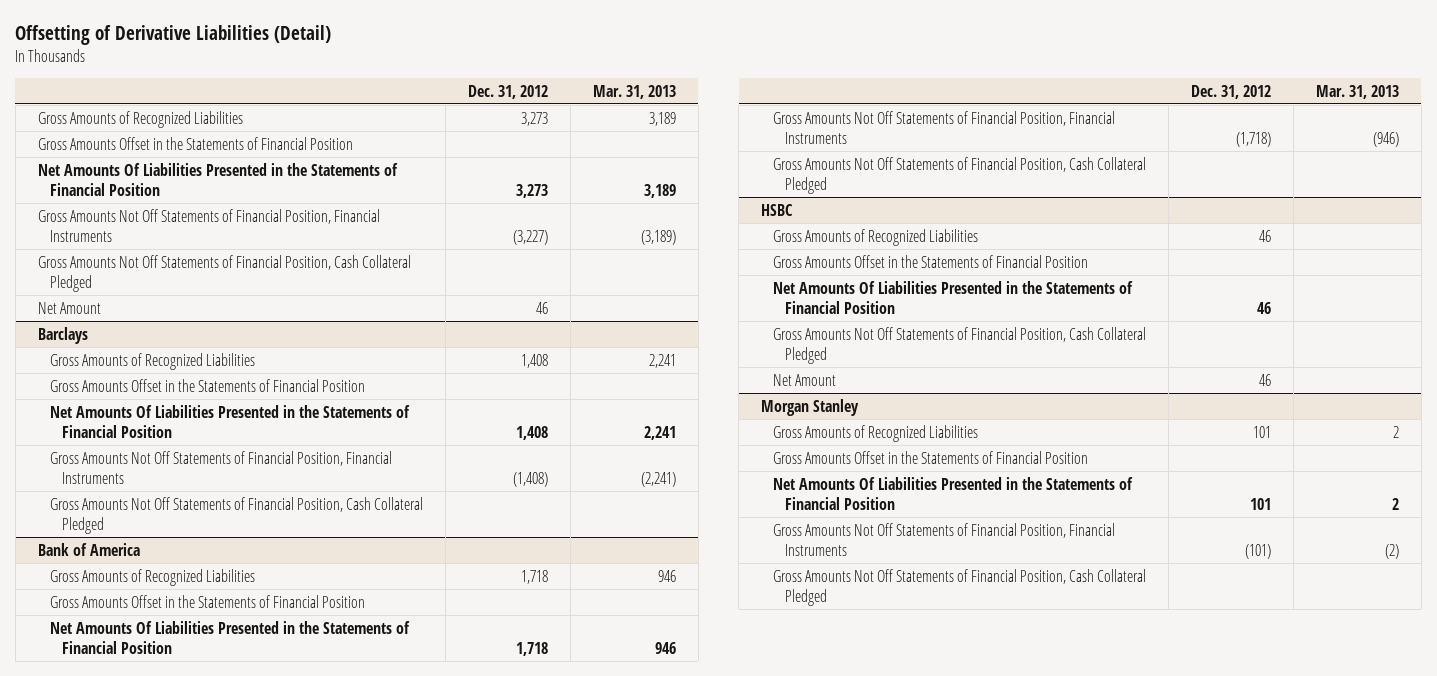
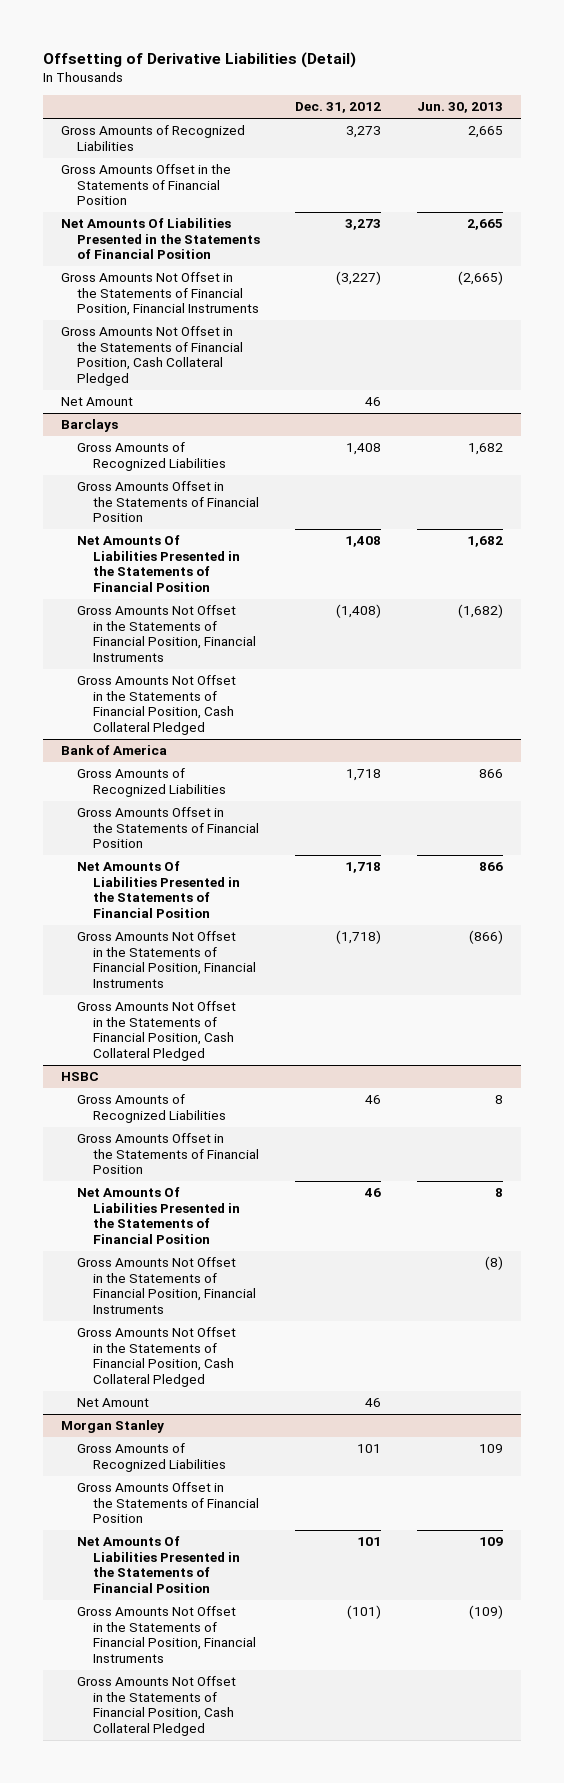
[592,84,676,99] Mar. 31, 2013 -> none
none -> [417,102,504,114] Jun. 30, 2013
[37,208,380,242] Gross Amounts Not Off Statements of Financial Position, Financial Instruments -> [60,272,259,317] Gross Amounts Not Offset in the Statements of Financial Position, Financial Instruments
[37,254,411,292] Gross Amounts Not Off Statements of Financial Position, Cash Collateral Pledged -> [60,326,243,387] Gross Amounts Not Offset in the Statements of Financial Position, Cash Collateral Pledged
[49,450,392,484] Gross Amounts Not Off Statements of Financial Position, Financial Instruments -> [76,605,256,663] Gross Amounts Not Offset in the Statements of Financial Position, Financial Instruments
[49,496,423,534] Gross Amounts Not Off Statements of Financial Position, Cash Collateral Pledged -> [76,675,236,736] Gross Amounts Not Offset in the Statements of Financial Position, Cash Collateral Pledged
[772,110,1115,144] Gross Amounts Not Off Statements of Financial Position, Financial Instruments -> [76,931,256,989] Gross Amounts Not Offset in the Statements of Financial Position, Financial Instruments
[772,156,1146,194] Gross Amounts Not Off Statements of Financial Position, Cash Collateral Pledged -> [76,1001,236,1062] Gross Amounts Not Offset in the Statements of Financial Position, Cash Collateral Pledged
none -> [76,1257,256,1315] Gross Amounts Not Offset in the Statements of Financial Position, Financial Instruments
[772,326,1146,364] Gross Amounts Not Off Statements of Financial Position, Cash Collateral Pledged -> [76,1327,236,1388] Gross Amounts Not Offset in the Statements of Financial Position, Cash Collateral Pledged
[772,522,1115,556] Gross Amounts Not Off Statements of Financial Position, Financial Instruments -> [76,1606,256,1664] Gross Amounts Not Offset in the Statements of Financial Position, Financial Instruments
[772,568,1146,606] Gross Amounts Not Off Statements of Financial Position, Cash Collateral Pledged -> [76,1676,236,1737] Gross Amounts Not Offset in the Statements of Financial Position, Cash Collateral Pledged

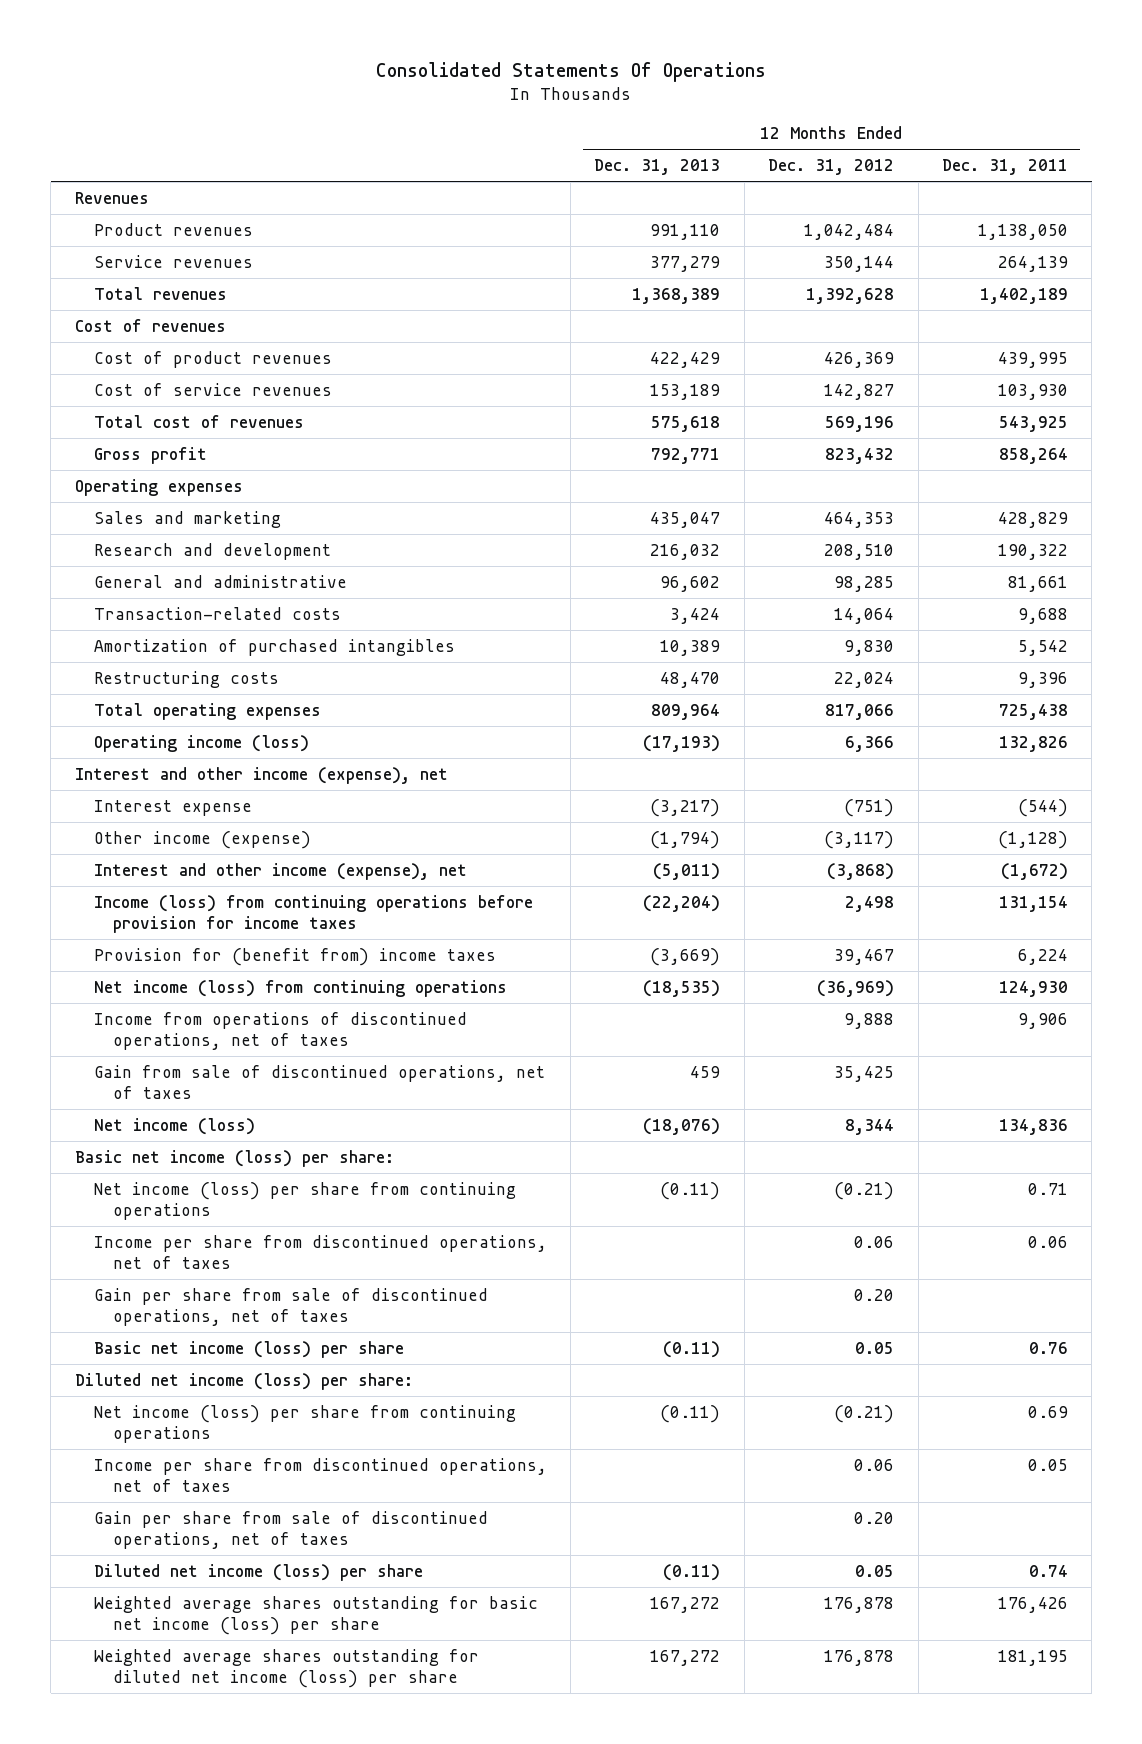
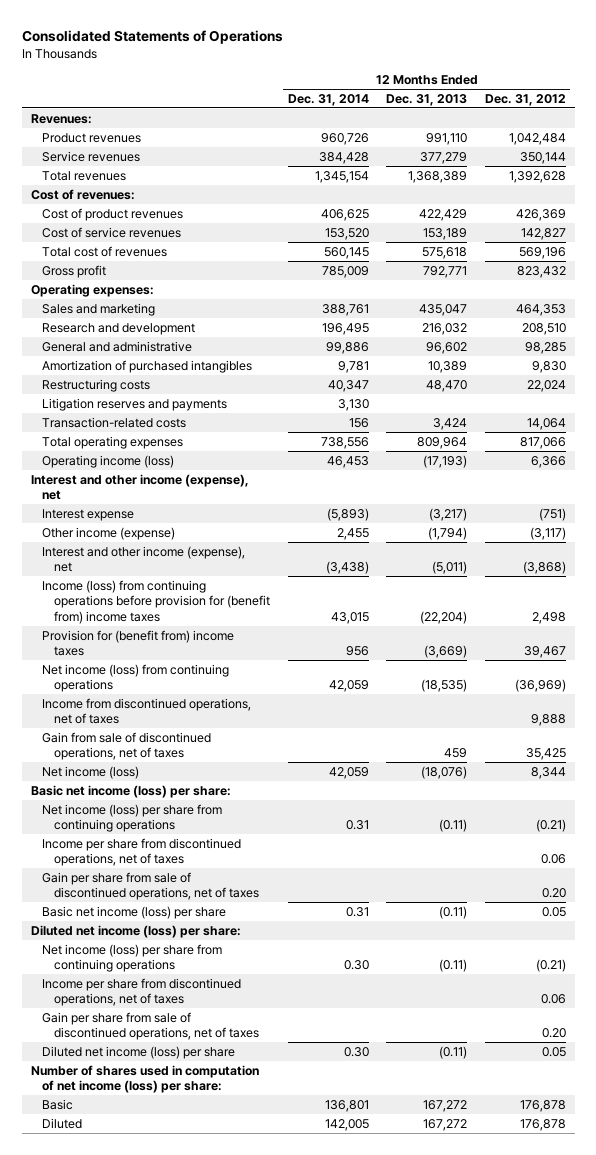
[376,62,767,83] Consolidated Statements Of Operations -> [21,30,283,45] Consolidated Statements of Operations
[941,159,1068,176] Dec. 31, 2011 -> none
none -> [287,93,369,106] Dec. 31, 2014
[74,191,149,204] Revenues -> [30,113,92,124] Revenues:
[74,318,226,332] Cost of revenues -> [30,188,135,200] Cost of revenues:
[74,478,243,496] Operating expenses -> [30,283,154,297] Operating expenses:
none -> [42,397,228,411] Litigation reserves and payments
[93,606,341,620] Transaction-related costs -> [42,416,187,428] Transaction-related costs
[93,894,533,933] Income (loss) from continuing operations before provision for income taxes -> [42,579,271,625] Income (loss) from continuing operations before provision for (benefit from) income taxes
[93,1011,467,1050] Income from operations of discontinued operations, net of taxes -> [42,697,252,725] Income from discontinued operations, net of taxes
none -> [30,1064,259,1094] Number of shares used in computation of net income (loss) per share:
[93,1595,538,1635] Weighted average shares outstanding for basic net income (loss) per share -> [42,1098,74,1110] Basic
[93,1648,479,1688] Weighted average shares outstanding for diluted net income (loss) per share -> [42,1117,83,1129] Diluted

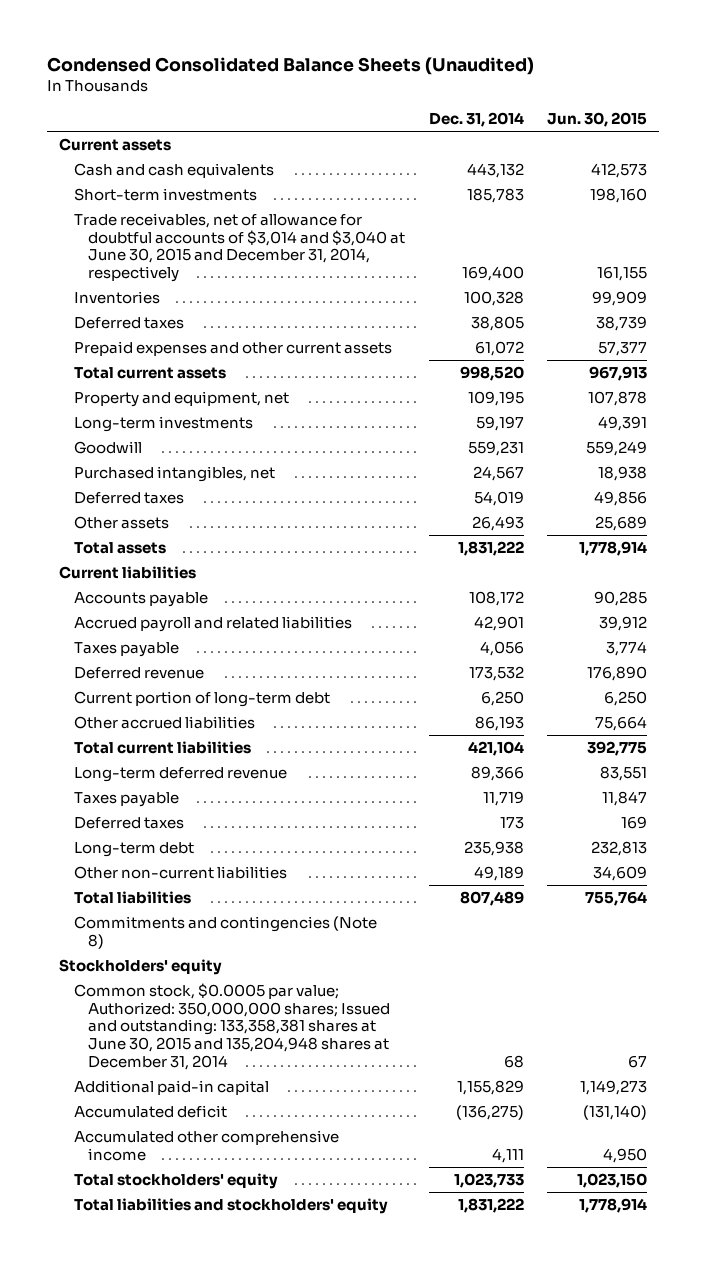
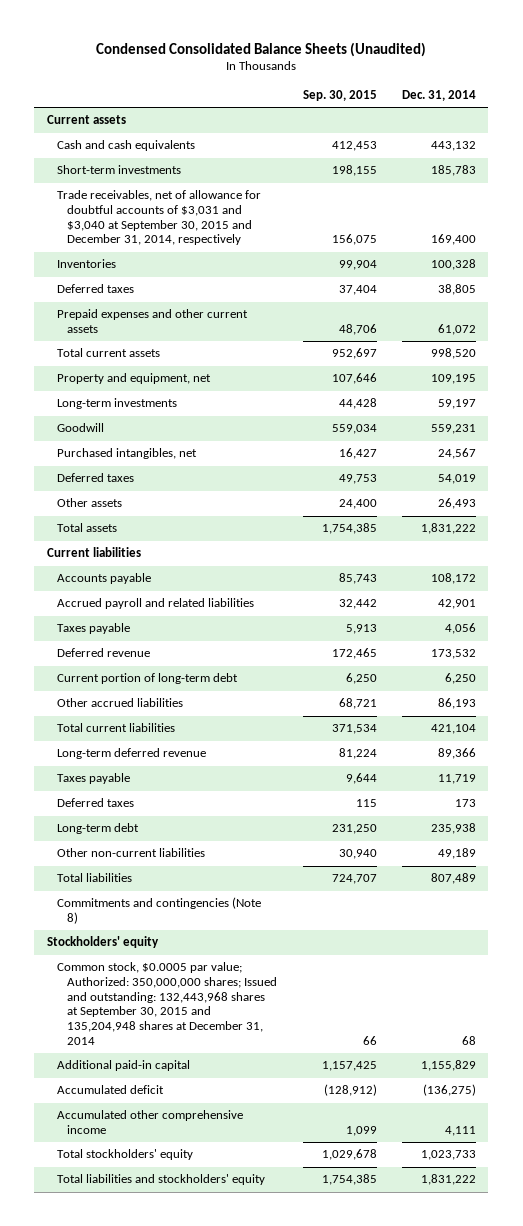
[547,112,648,128] Jun. 30, 2015 -> none
none -> [302,90,377,102] Sep. 30, 2015
[73,213,406,283] Trade receivables, net of allowance for doubtful accounts of $3,014 and $3,040 at June 30, 2015 and December 31, 2014, respectively -> [57,190,262,246] Trade receivables, net of allowance for doubtful accounts of $3,031 and $3,040 at September 30, 2015 and December 31, 2014, respectively
[73,983,391,1070] Common stock, $0.0005 par value; Authorized: 350,000,000 shares; Issued and outstanding: 133,358,381 shares at June 30, 2015 and 135,204,948 shares at December 31, 2014 -> [57,962,278,1045] Common stock, $0.0005 par value; Authorized: 350,000,000 shares; Issued and outstanding: 132,443,968 shares at September 30, 2015 and 135,204,948 shares at December 31, 2014

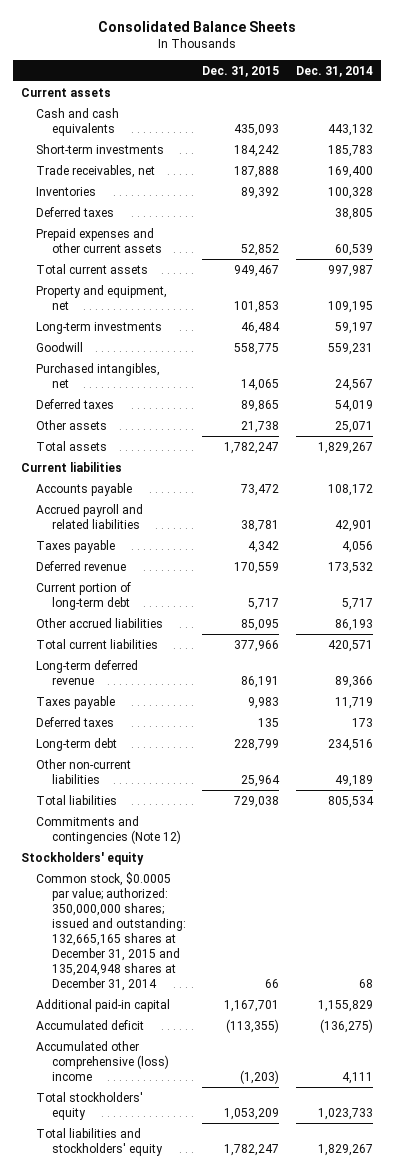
[96,41,427,57] Condensed Consolidated Balance Sheets (Unaudited) -> [97,20,296,32] Consolidated Balance Sheets
[302,90,377,102] Sep. 30, 2015 -> none
none -> [202,65,280,77] Dec. 31, 2015
[57,190,262,246] Trade receivables, net of allowance for doubtful accounts of $3,031 and $3,040 at September 30, 2015 and December 31, 2014, respectively -> [36,164,156,178] Trade receivables, net
[437,323,476,335] 61,072 -> [334,243,373,256] 60,539
[430,348,476,360] 998,520 -> [327,264,373,277] 997,987
[437,498,476,510] 26,493 -> [334,420,373,433] 25,071
[420,523,476,535] 1,831,222 -> [317,441,373,454] 1,829,267
[444,673,476,685] 6,250 -> [341,597,373,610] 5,717
[430,724,476,735] 421,104 -> [327,639,373,652] 420,571
[430,823,476,835] 235,938 -> [327,738,373,751] 234,516
[430,873,476,885] 807,489 -> [327,795,374,808] 805,534
[57,897,262,924] Commitments and contingencies (Note 8) -> [36,815,181,844] Commitments and contingencies (Note 12)
[57,962,278,1045] Common stock, $0.0005 par value; Authorized: 350,000,000 shares; Issued and outstanding: 132,443,968 shares at September 30, 2015 and 135,204,948 shares at December 31, 2014 -> [36,871,186,992] Common stock, $0.0005 par value; authorized: 350,000,000 shares; issued and outstanding: 132,665,165 shares at December 31, 2015 and 135,204,948 shares at December 31, 2014
[57,1110,244,1134] Accumulated other comprehensive income -> [36,1040,169,1081] Accumulated other comprehensive (loss) income
[420,1174,476,1186] 1,831,222 -> [317,1143,373,1156] 1,829,267

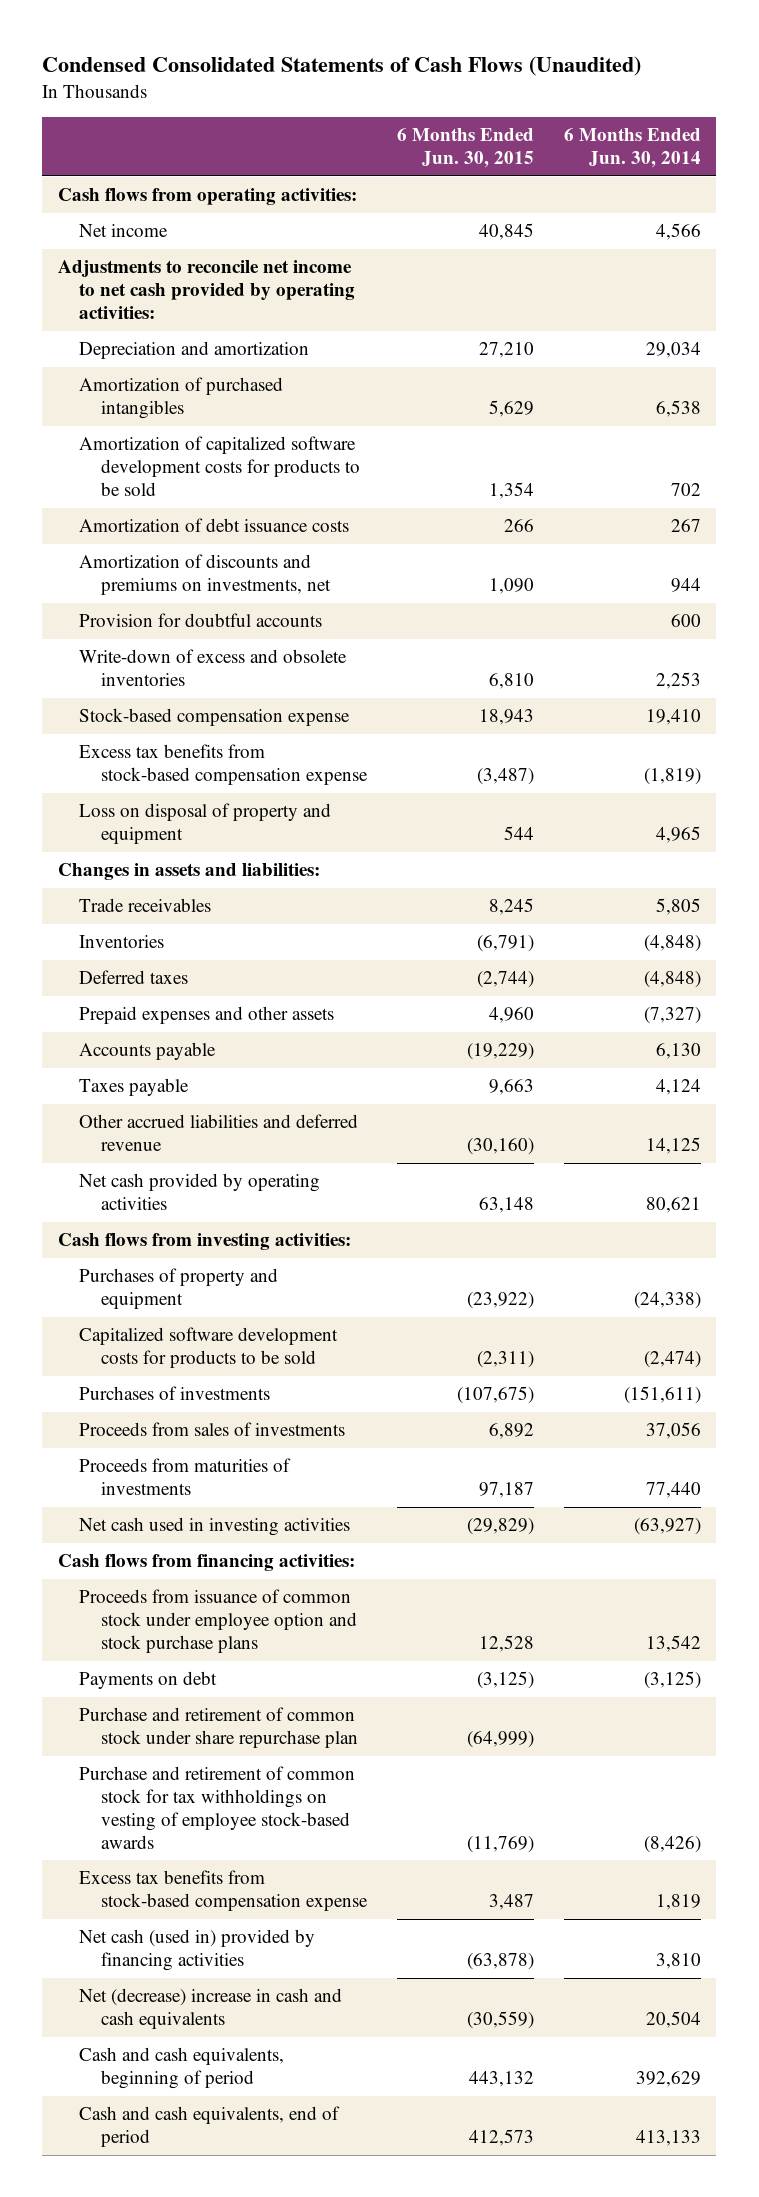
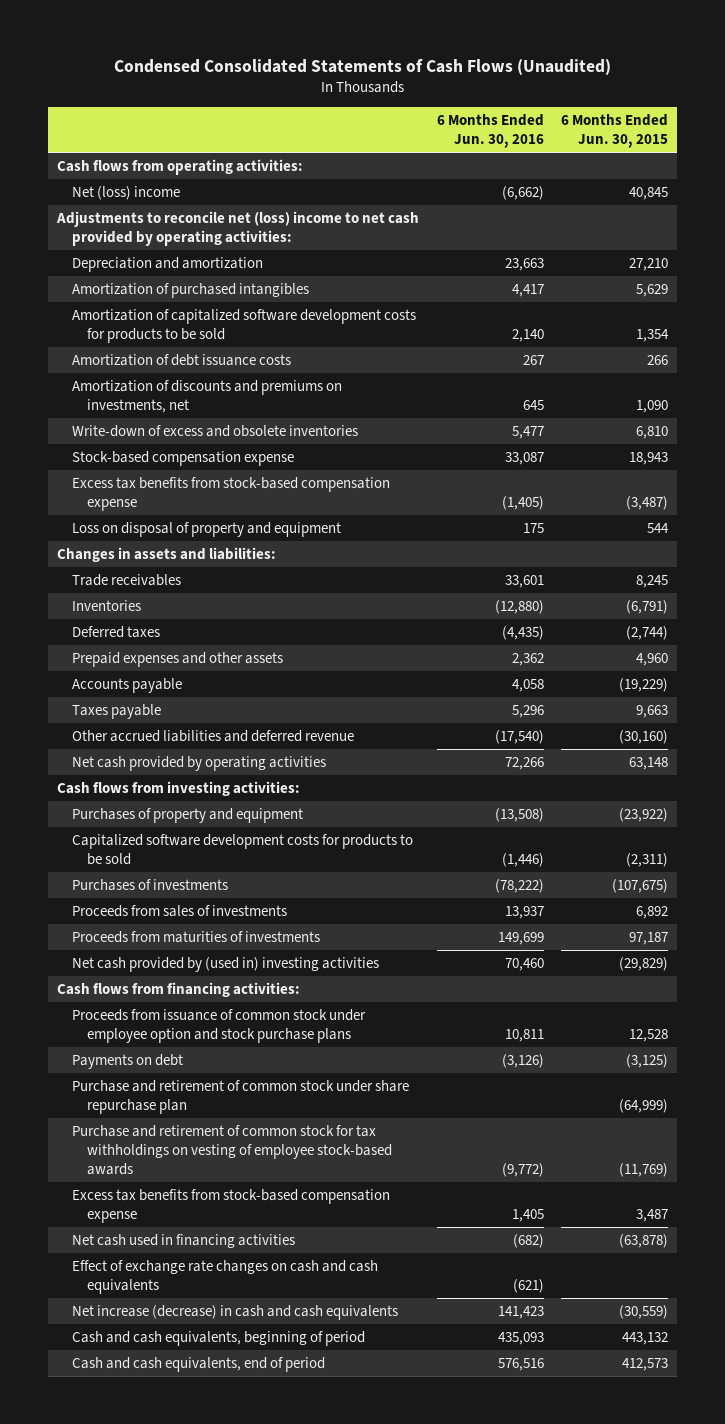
[564,128,702,169] 6 Months Ended Jun. 30, 2014 -> none
none -> [436,114,544,149] 6 Months Ended Jun. 30, 2016
[79,224,169,238] Net income -> [71,185,180,200] Net (loss) income
[57,260,356,320] Adjustments to reconcile net income to net cash provided by operating activities: -> [56,210,420,246] Adjustments to reconcile net (loss) income to net cash provided by operating activities:
[79,613,323,628] Provision for doubtful accounts -> none
[79,1517,351,1537] Net cash used in investing activities -> [71,956,379,972] Net cash provided by (used in) investing activities
[79,1929,316,1972] Net cash (used in) provided by financing activities -> [71,1233,295,1248] Net cash used in financing activities
none -> [71,1259,378,1294] Effect of exchange rate changes on cash and cash equivalents
[79,1988,343,2030] Net (decrease) increase in cash and cash equivalents -> [71,1304,398,1320] Net increase (decrease) in cash and cash equivalents

